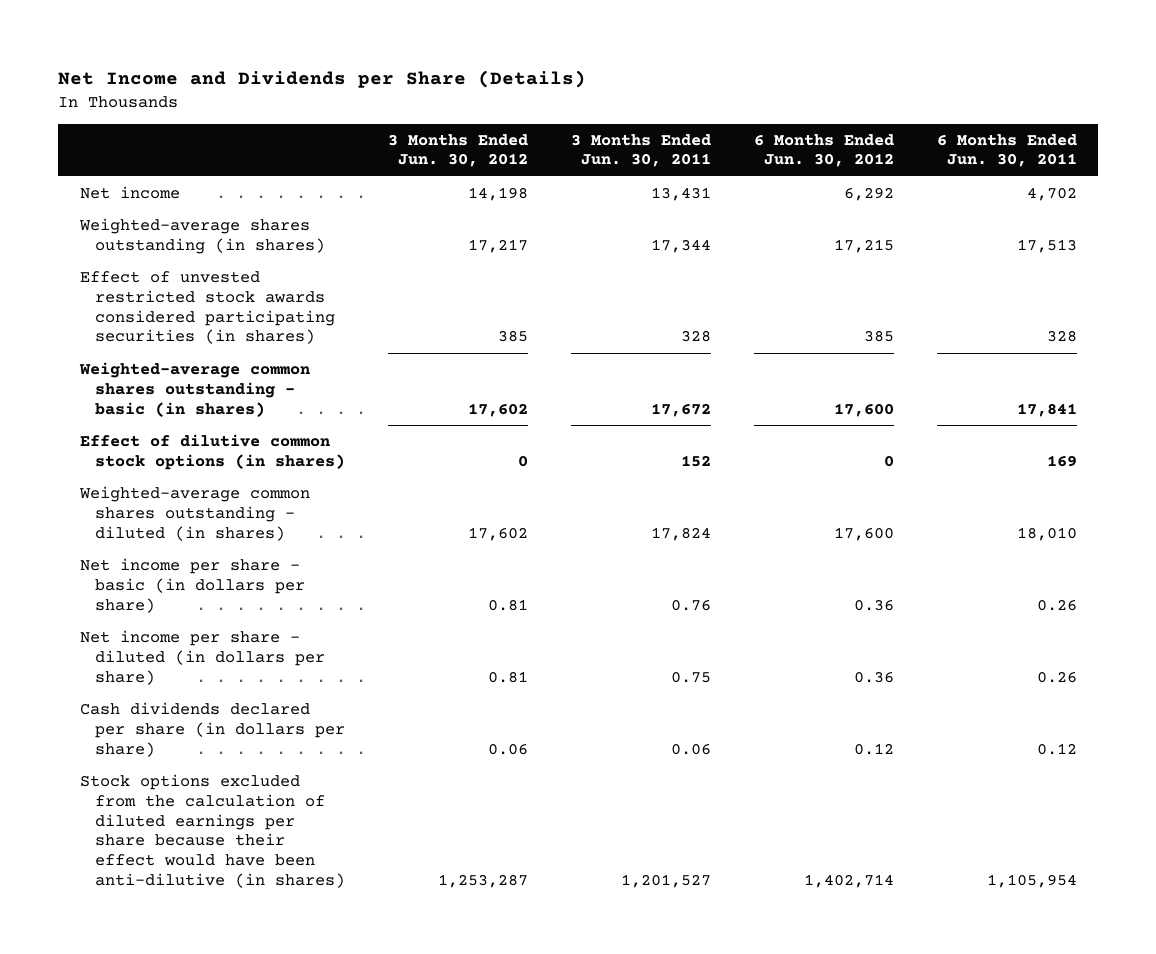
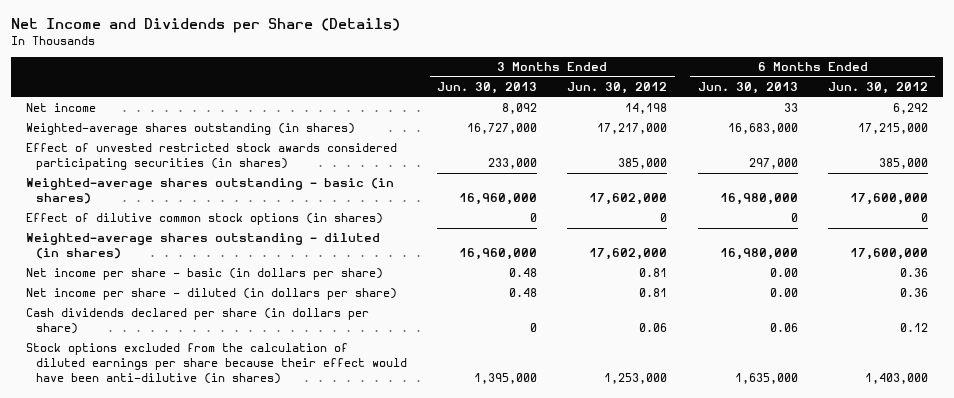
[570,133,711,168] 3 Months Ended Jun. 30, 2011 -> none
[936,133,1077,168] 6 Months Ended Jun. 30, 2011 -> none
none -> [437,82,538,95] Jun. 30, 2013
none -> [697,82,798,95] Jun. 30, 2013
[467,238,528,253] 17,217 -> [597,123,668,135] 17,217,000
[833,238,894,253] 17,215 -> [857,123,928,135] 17,215,000
[497,330,528,343] 385 -> [618,158,668,170] 385,000
[863,330,894,343] 385 -> [878,158,928,170] 385,000
[78,361,310,417] Weighted-average common shares outstanding - basic (in shares) -> [26,178,395,205] Weighted-average shares outstanding - basic (in shares)
[467,402,528,417] 17,602 -> [589,193,668,206] 17,602,000
[833,402,894,417] 17,600 -> [849,193,928,206] 17,600,000
[78,485,310,541] Weighted-average common shares outstanding - diluted (in shares) -> [26,233,381,260] Weighted-average shares outstanding - diluted (in shares)
[467,526,528,541] 17,602 -> [589,248,668,261] 17,602,000
[833,526,894,541] 17,600 -> [849,248,928,261] 17,600,000
[437,874,528,889] 1,253,287 -> [604,372,668,384] 1,253,000
[803,874,894,889] 1,402,714 -> [864,372,928,384] 1,403,000

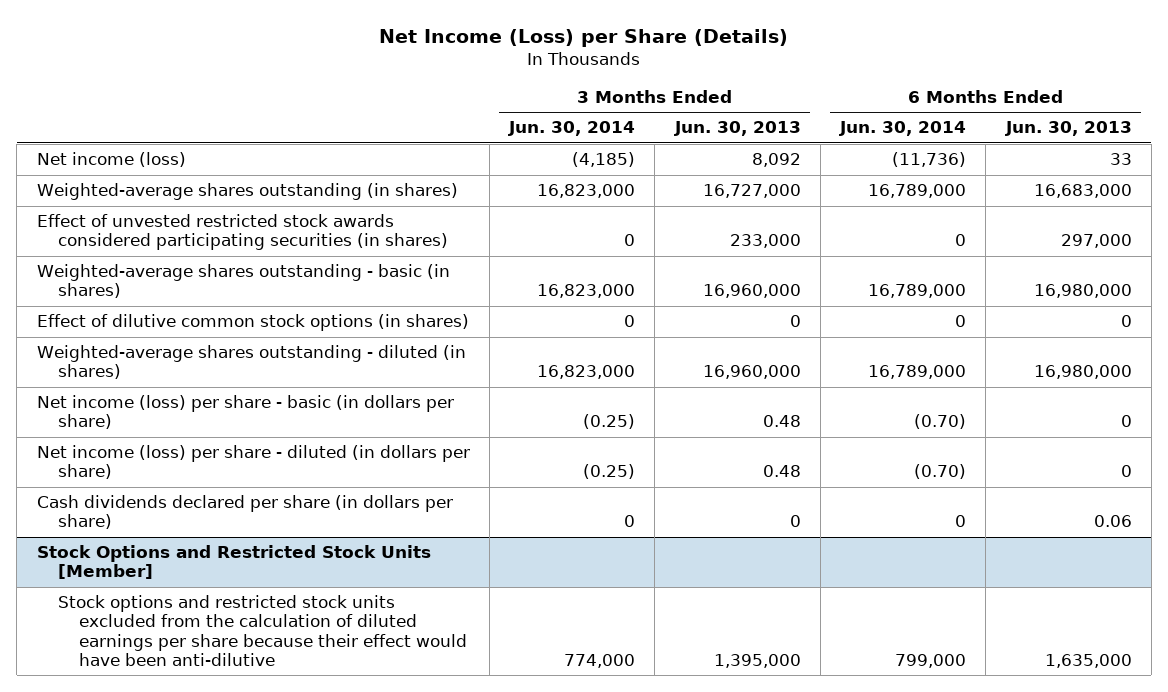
[11,18,401,34] Net Income and Dividends per Share (Details) -> [379,28,789,47] Net Income (Loss) per Share (Details)
[567,82,668,95] Jun. 30, 2012 -> none
[827,82,928,95] Jun. 30, 2012 -> none
none -> [508,121,636,137] Jun. 30, 2014
none -> [839,121,967,137] Jun. 30, 2014
[26,103,97,113] Net income -> [36,152,186,168] Net income (loss)
[26,268,384,281] Net income per share - basic (in dollars per share) -> [36,395,454,430] Net income (loss) per share - basic (in dollars per share)
[769,268,798,278] 0.00 -> [1120,415,1132,428] 0
[26,288,398,301] Net income per share - diluted (in dollars per share) -> [36,445,470,480] Net income (loss) per share - diluted (in dollars per share)
[769,288,798,298] 0.00 -> [1120,465,1132,478] 0
none -> [36,545,431,580] Stock Options and Restricted Stock Units [Member]
[26,343,408,384] Stock options excluded from the calculation of diluted earnings per share because their effect would have been anti-dilutive (in shares) -> [57,595,467,666] Stock options and restricted stock units excluded from the calculation of diluted earnings per share because their effect would have been anti-dilutive

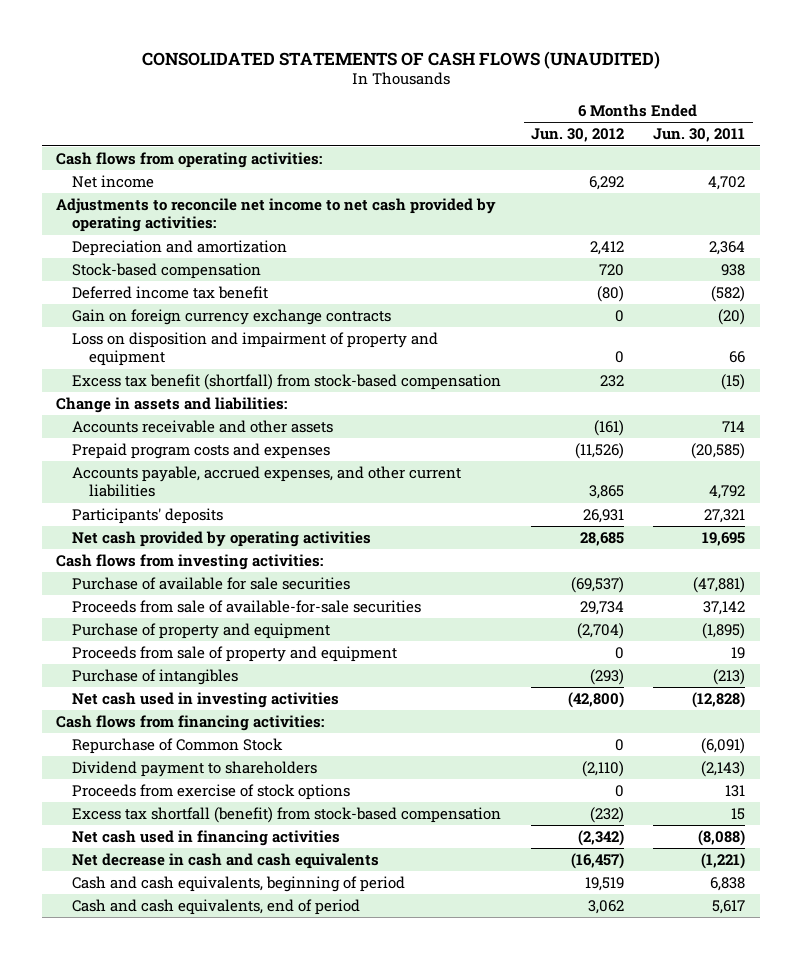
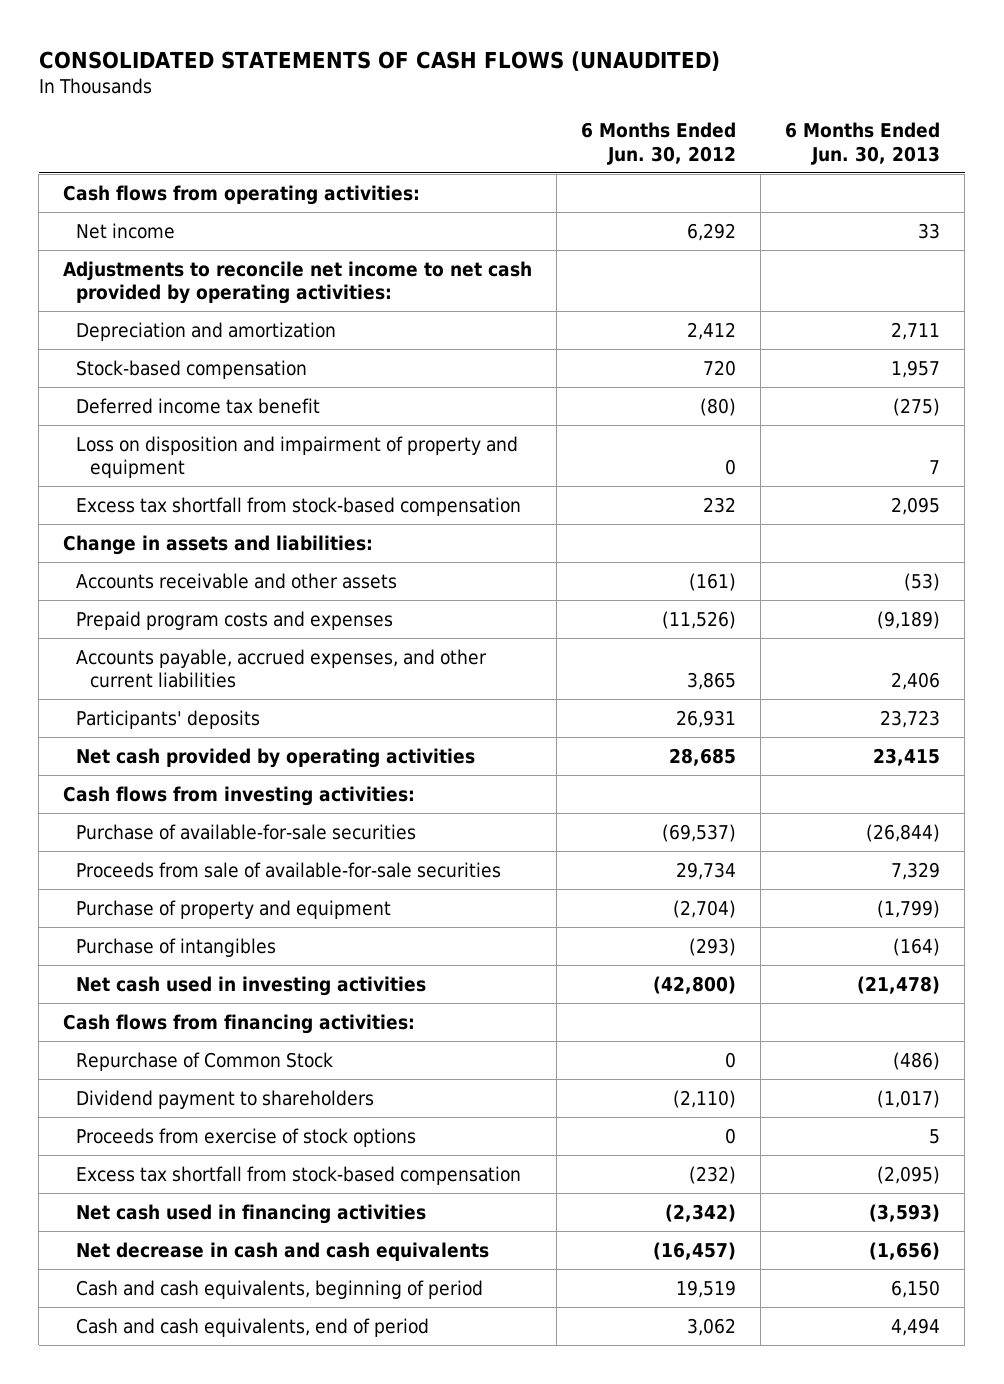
[653,128,746,143] Jun. 30, 2011 -> none
none -> [785,122,941,165] 6 Months Ended Jun. 30, 2013
[72,308,392,325] Gain on foreign currency exchange contracts -> none
[72,373,502,390] Excess tax benefit (shortfall) from stock-based compensation -> [76,496,522,516] Excess tax shortfall from stock-based compensation
[72,576,351,590] Purchase of available for sale securities -> [76,823,417,840] Purchase of available-for-sale securities
[72,645,398,662] Proceeds from sale of property and equipment -> none
[72,806,502,823] Excess tax shortfall (benefit) from stock-based compensation -> [76,1165,522,1185] Excess tax shortfall from stock-based compensation

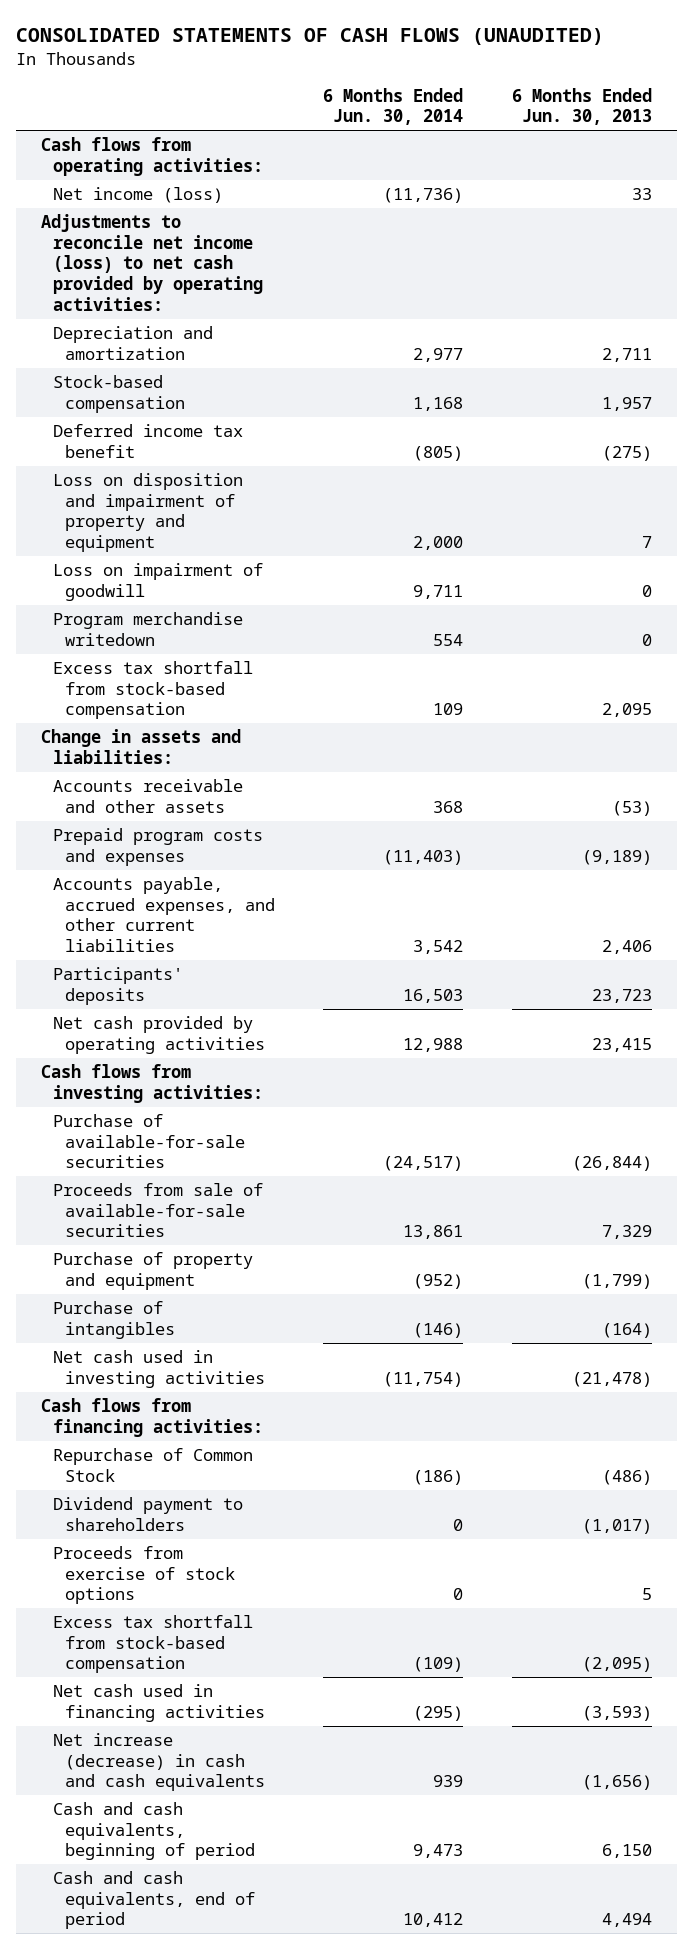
[581,122,737,165] 6 Months Ended Jun. 30, 2012 -> none
none -> [323,87,464,126] 6 Months Ended Jun. 30, 2014
[76,222,176,239] Net income -> [52,187,223,204] Net income (loss)
[63,260,533,305] Adjustments to reconcile net income to net cash provided by operating activities: -> [40,214,263,311] Adjustments to reconcile net income (loss) to net cash provided by operating activities:
none -> [52,563,263,601] Loss on impairment of goodwill
none -> [52,612,243,646] Program merchandise writedown
[76,1241,490,1261] Net decrease in cash and cash equivalents -> [52,1733,265,1792] Net increase (decrease) in cash and cash equivalents

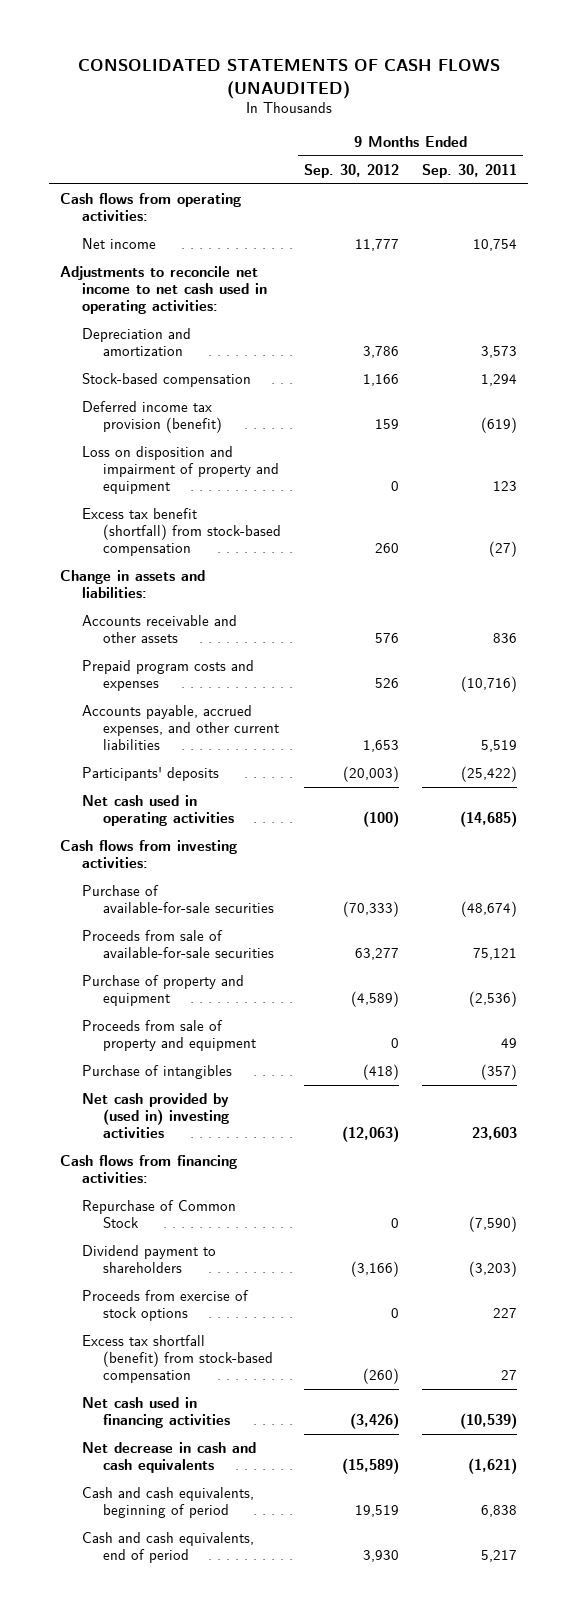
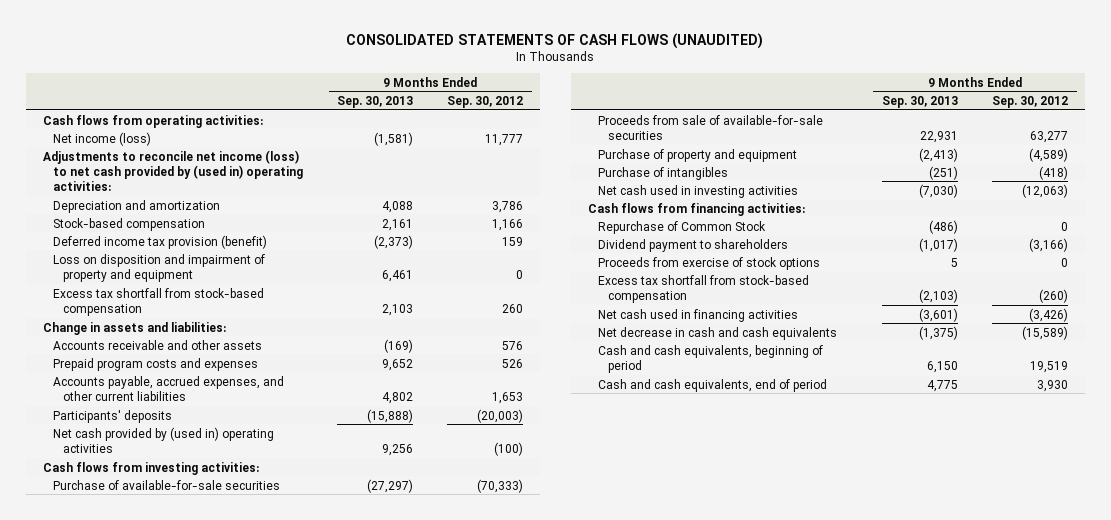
[422,163,518,178] Sep. 30, 2011 -> none
none -> [337,95,414,108] Sep. 30, 2013
[81,238,156,250] Net income -> [53,131,152,146] Net income (loss)
[60,266,267,315] Adjustments to reconcile net income to net cash used in operating activities: -> [42,149,304,191] Adjustments to reconcile net income (loss) to net cash provided by (used in) operating activities:
[81,508,282,557] Excess tax benefit (shortfall) from stock-based compensation -> [53,287,265,316] Excess tax shortfall from stock-based compensation
[81,795,235,827] Net cash used in operating activities -> [53,426,275,453] Net cash provided by (used in) operating activities
[81,1020,257,1052] Proceeds from sale of property and equipment -> none
[81,1093,230,1139] Net cash provided by (used in) investing activities -> [597,184,798,198] Net cash used in investing activities
[81,1335,274,1384] Excess tax shortfall (benefit) from stock-based compensation -> [597,274,809,303] Excess tax shortfall from stock-based compensation

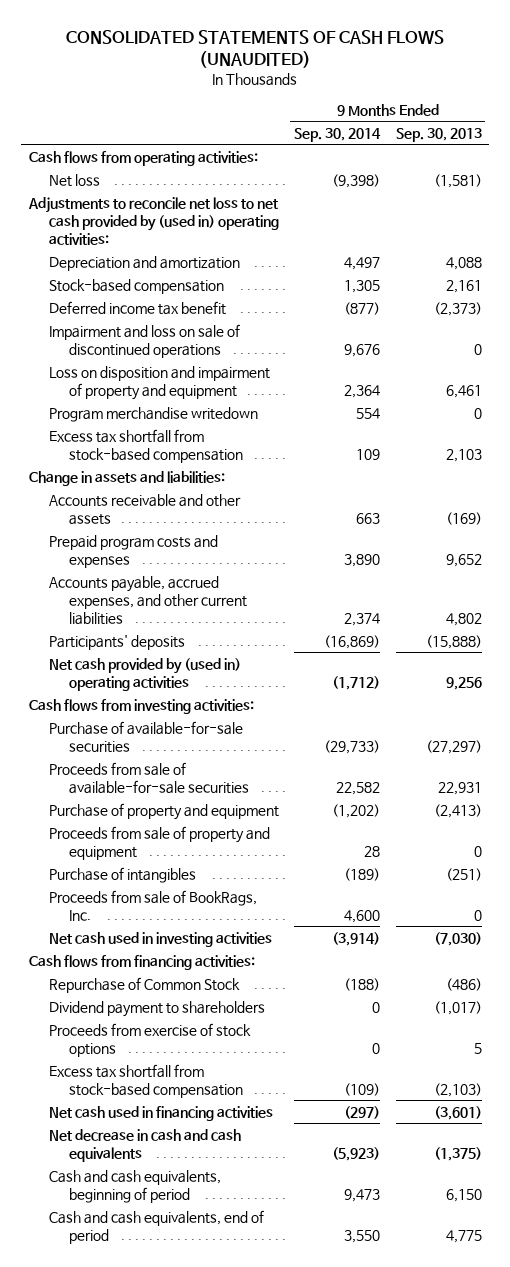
[447,95,524,108] Sep. 30, 2012 -> none
none -> [294,127,382,142] Sep. 30, 2014
[53,131,152,146] Net income (loss) -> [48,173,100,187] Net loss
[42,149,304,191] Adjustments to reconcile net income (loss) to net cash provided by (used in) operating activities: -> [27,196,279,246] Adjustments to reconcile net loss to net cash provided by (used in) operating activities:
[53,234,268,249] Deferred income tax provision (benefit) -> [48,300,226,315] Deferred income tax benefit
none -> [48,323,240,358] Impairment and loss on sale of discontinued operations
none -> [48,406,258,422] Program merchandise writedown
none -> [48,825,270,860] Proceeds from sale of property and equipment
none -> [48,889,257,921] Proceeds from sale of BookRags, Inc.

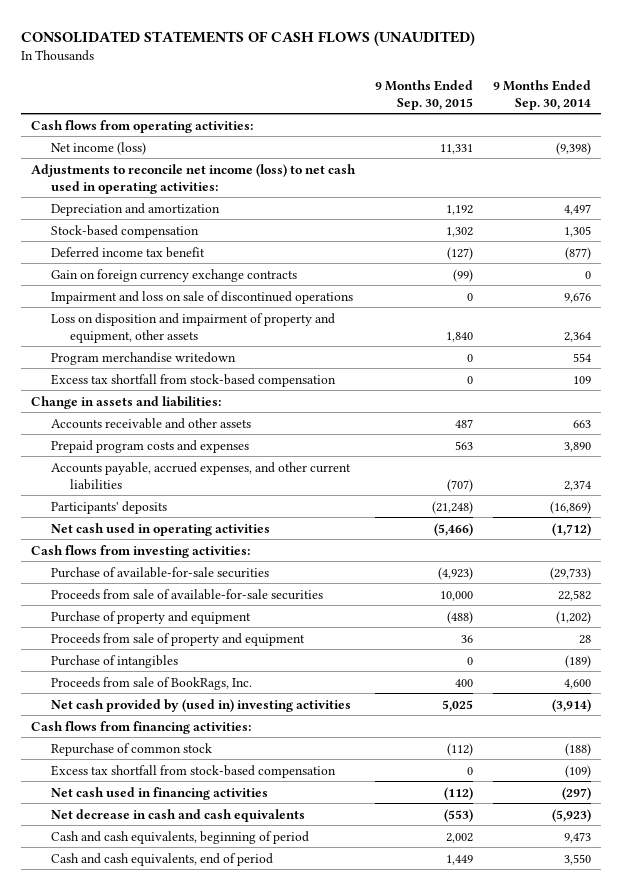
[395,127,482,142] Sep. 30, 2013 -> none
none -> [375,79,474,110] 9 Months Ended Sep. 30, 2015
[48,173,100,187] Net loss -> [50,141,146,155] Net income (loss)
[27,196,279,246] Adjustments to reconcile net loss to net cash provided by (used in) operating activities: -> [30,163,356,194] Adjustments to reconcile net income (loss) to net cash used in operating activities:
none -> [50,268,297,282] Gain on foreign currency exchange contracts
[48,365,270,400] Loss on disposition and impairment of property and equipment -> [50,312,335,343] Loss on disposition and impairment of property and equipment, other assets
[48,657,241,691] Net cash provided by (used in) operating activities -> [50,522,270,536] Net cash used in operating activities
[48,931,272,947] Net cash used in investing activities -> [50,698,351,712] Net cash provided by (used in) investing activities
[48,1000,265,1017] Dividend payment to shareholders -> none
[48,1022,251,1057] Proceeds from exercise of stock options -> none
[48,976,240,993] Repurchase of Common Stock -> [50,742,212,756] Repurchase of common stock

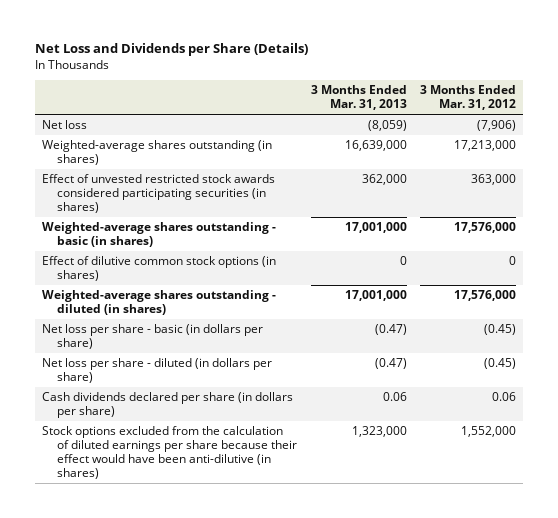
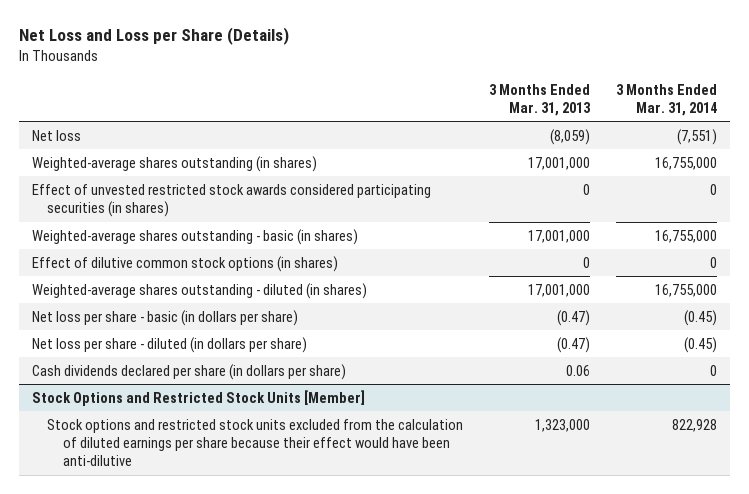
[35,43,309,57] Net Loss and Dividends per Share (Details) -> [18,27,289,46] Net Loss and Loss per Share (Details)
[419,85,516,111] 3 Months Ended Mar. 31, 2012 -> none
none -> [615,83,717,116] 3 Months Ended Mar. 31, 2014
[344,140,407,152] 16,639,000 -> [528,156,591,170] 17,001,000
[361,174,407,186] 362,000 -> [583,183,591,195] 0
none -> [31,389,365,406] Stock Options and Restricted Stock Units [Member]
[42,426,298,479] Stock options excluded from the calculation of diluted earnings per share because their effect would have been anti-dilutive (in shares) -> [47,418,464,467] Stock options and restricted stock units excluded from the calculation of diluted earnings per share because their effect would have been anti-dilutive

